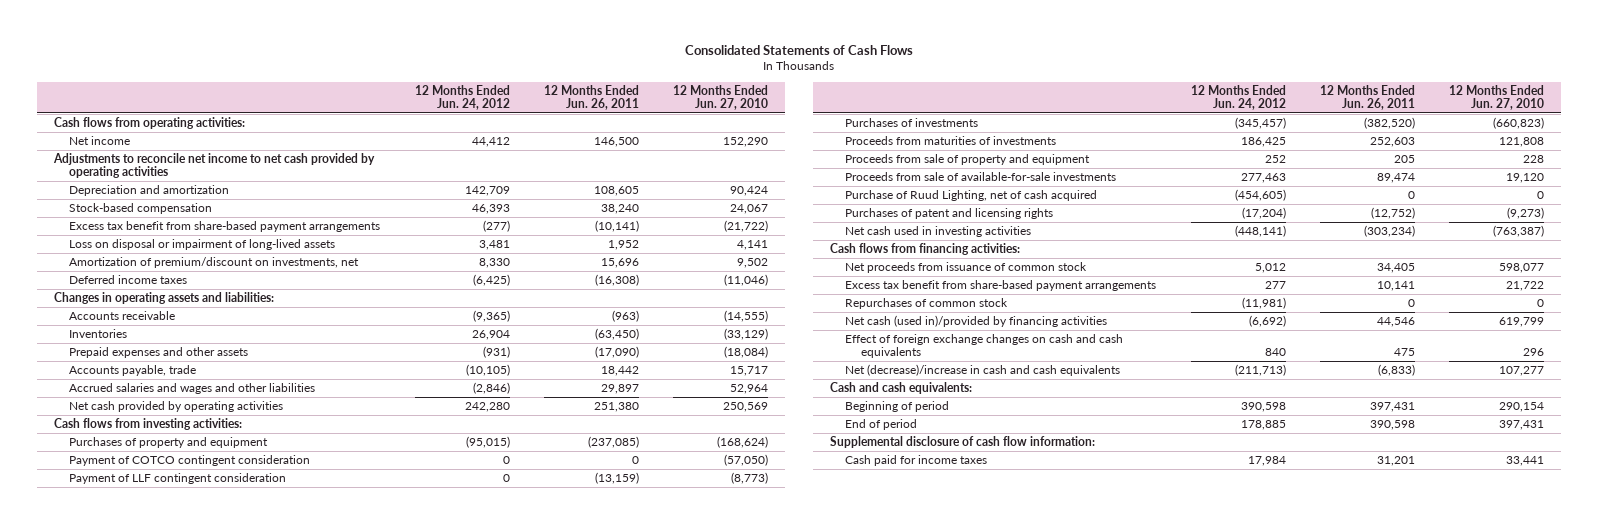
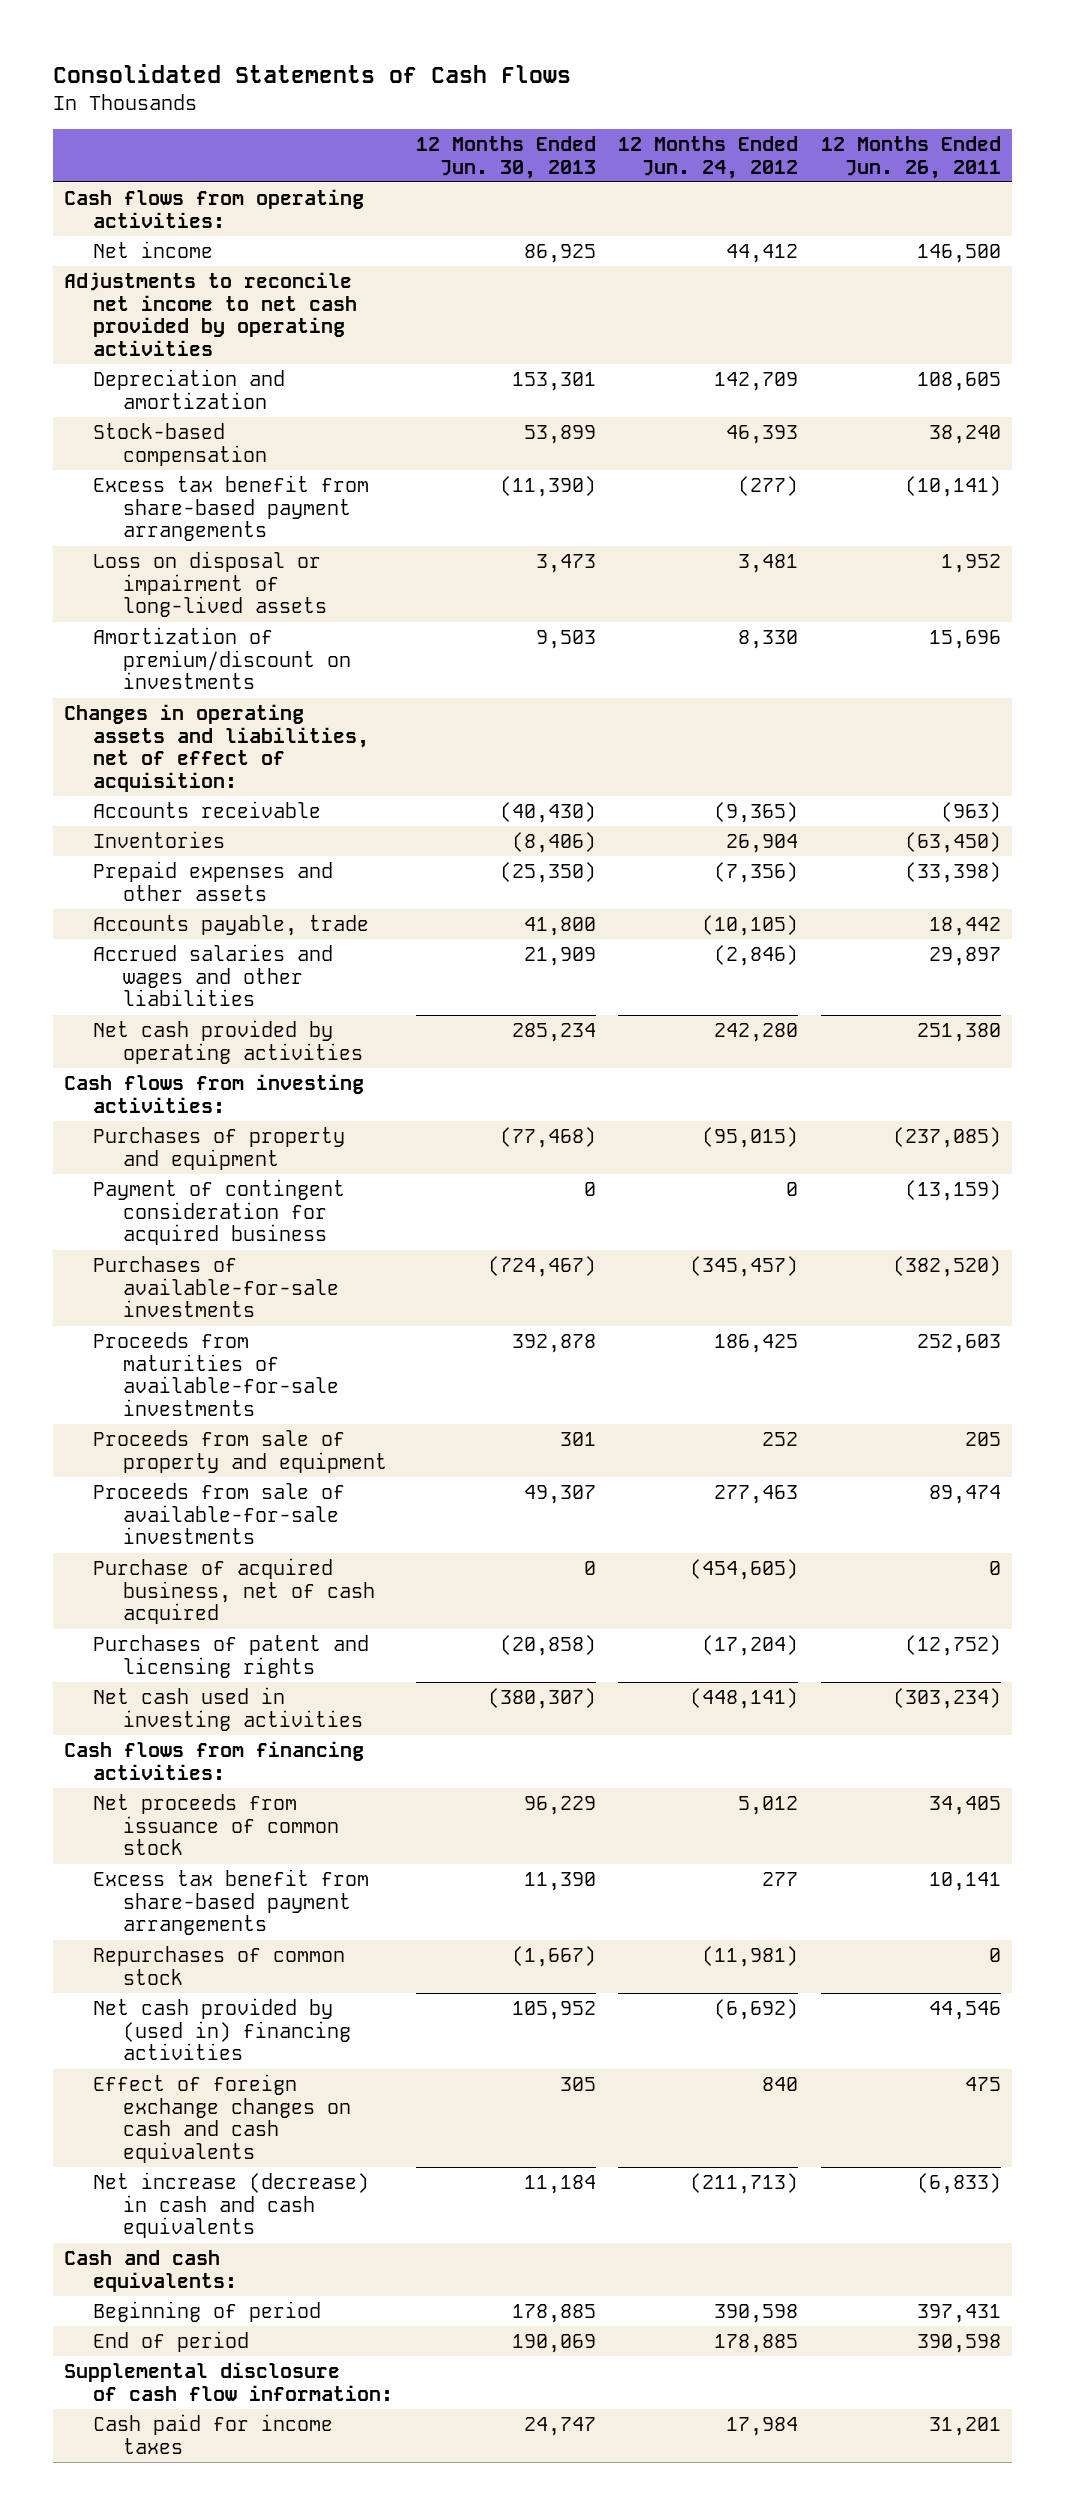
[672,84,768,111] 12 Months Ended Jun. 27, 2010 -> none
none -> [415,135,596,179] 12 Months Ended Jun. 30, 2013
[69,274,188,284] Deferred income taxes -> none
[69,256,360,268] Amortization of premium/discount on investments, net -> [93,626,351,690] Amortization of premium/discount on investments
[54,291,275,304] Changes in operating assets and liabilities: -> [63,703,370,793] Changes in operating assets and liabilities, net of effect of acquisition:
[482,345,510,358] (931) -> [714,861,799,883] (7,356)
[594,345,639,358] (17,090) -> [904,861,1001,883] (33,398)
[69,454,311,466] Payment of COTCO contingent consideration -> none
[69,472,287,484] Payment of LLF contingent consideration -> [93,1178,346,1246] Payment of contingent consideration for acquired business
[845,117,979,127] Purchases of investments -> [93,1255,339,1318] Purchases of available-for-sale investments
[845,135,1057,145] Proceeds from maturities of investments -> [93,1331,339,1417] Proceeds from maturities of available-for-sale investments
[845,189,1098,201] Purchase of Ruud Lighting, net of cash acquired -> [93,1557,375,1625] Purchase of acquired business, net of cash acquired
[845,314,1108,327] Net cash (used in)/provided by financing activities -> [93,1997,351,2061] Net cash provided by (used in) financing activities
[845,363,1121,376] Net (decrease)/increase in cash and cash equivalents -> [93,2171,370,2239] Net increase (decrease) in cash and cash equivalents

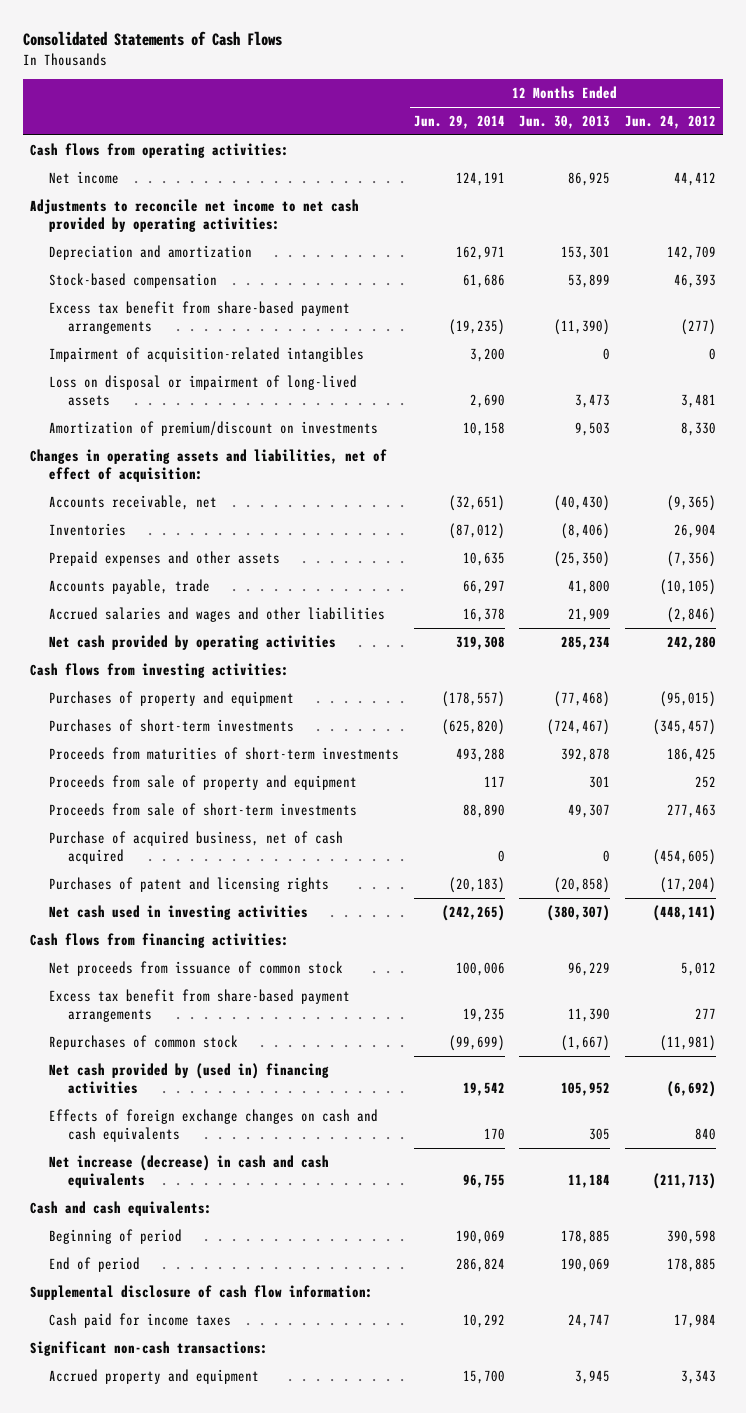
[820,135,1001,179] 12 Months Ended Jun. 26, 2011 -> none
none -> [413,115,505,130] Jun. 29, 2014
[63,271,358,357] Adjustments to reconcile net income to net cash provided by operating activities -> [30,198,360,232] Adjustments to reconcile net income to net cash provided by operating activities:
none -> [49,346,365,362] Impairment of acquisition-related intangibles
[93,800,322,818] Accounts receivable -> [49,494,218,510] Accounts receivable, net
[93,1178,346,1246] Payment of contingent consideration for acquired business -> none
[93,1255,339,1318] Purchases of available-for-sale investments -> [49,718,295,732] Purchases of short-term investments
[93,1331,339,1417] Proceeds from maturities of available-for-sale investments -> [49,746,400,760] Proceeds from maturities of short-term investments
[93,1482,346,1545] Proceeds from sale of available-for-sale investments -> [49,802,358,816] Proceeds from sale of short-term investments
[93,2073,351,2164] Effect of foreign exchange changes on cash and cash equivalents -> [49,1108,379,1142] Effects of foreign exchange changes on cash and cash equivalents
none -> [30,1340,269,1356] Significant non-cash transactions:
none -> [49,1368,260,1384] Accrued property and equipment

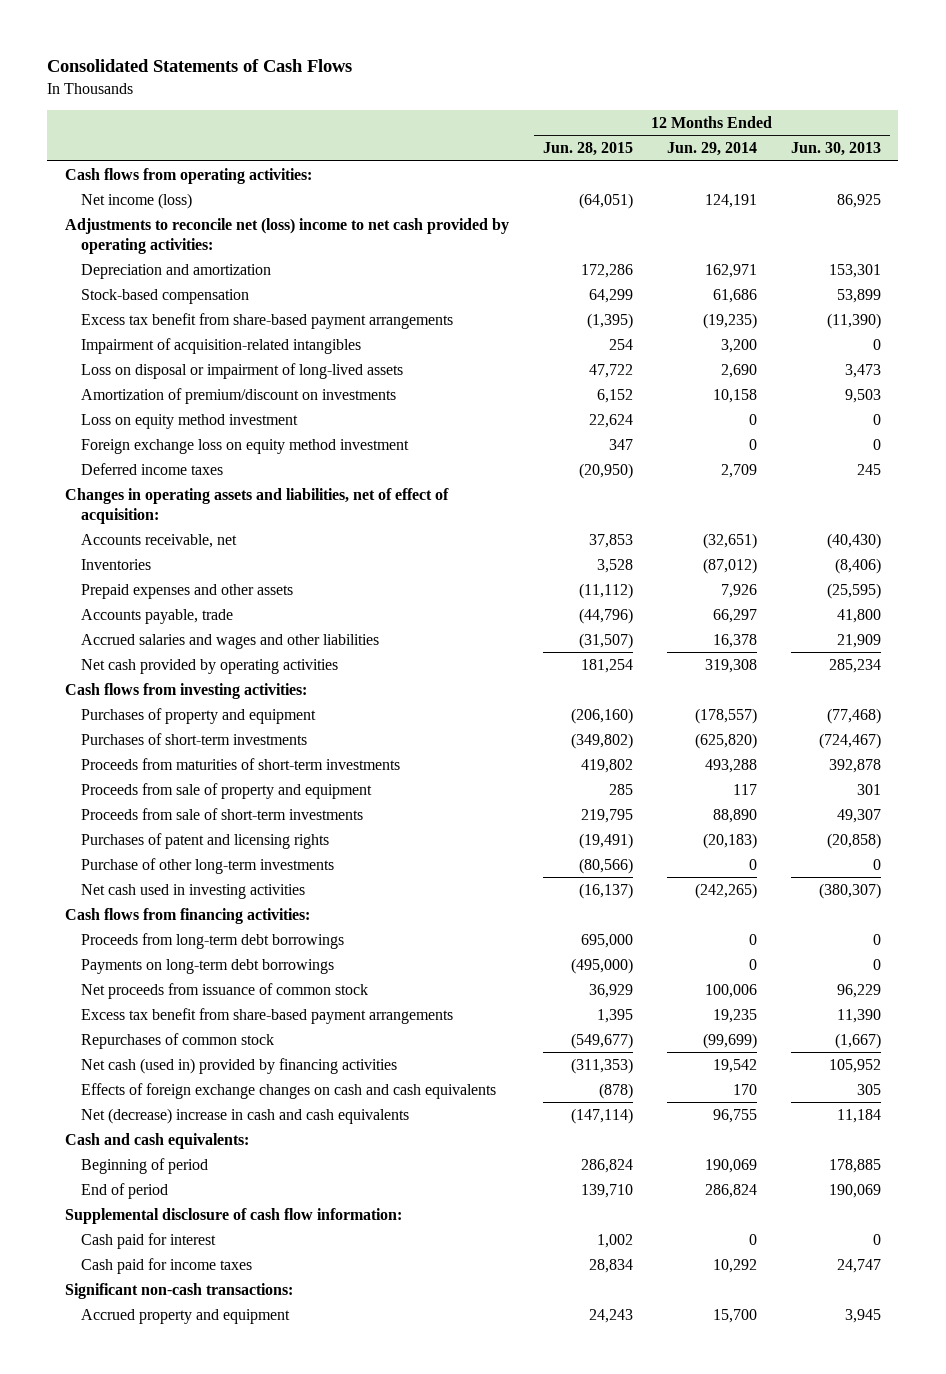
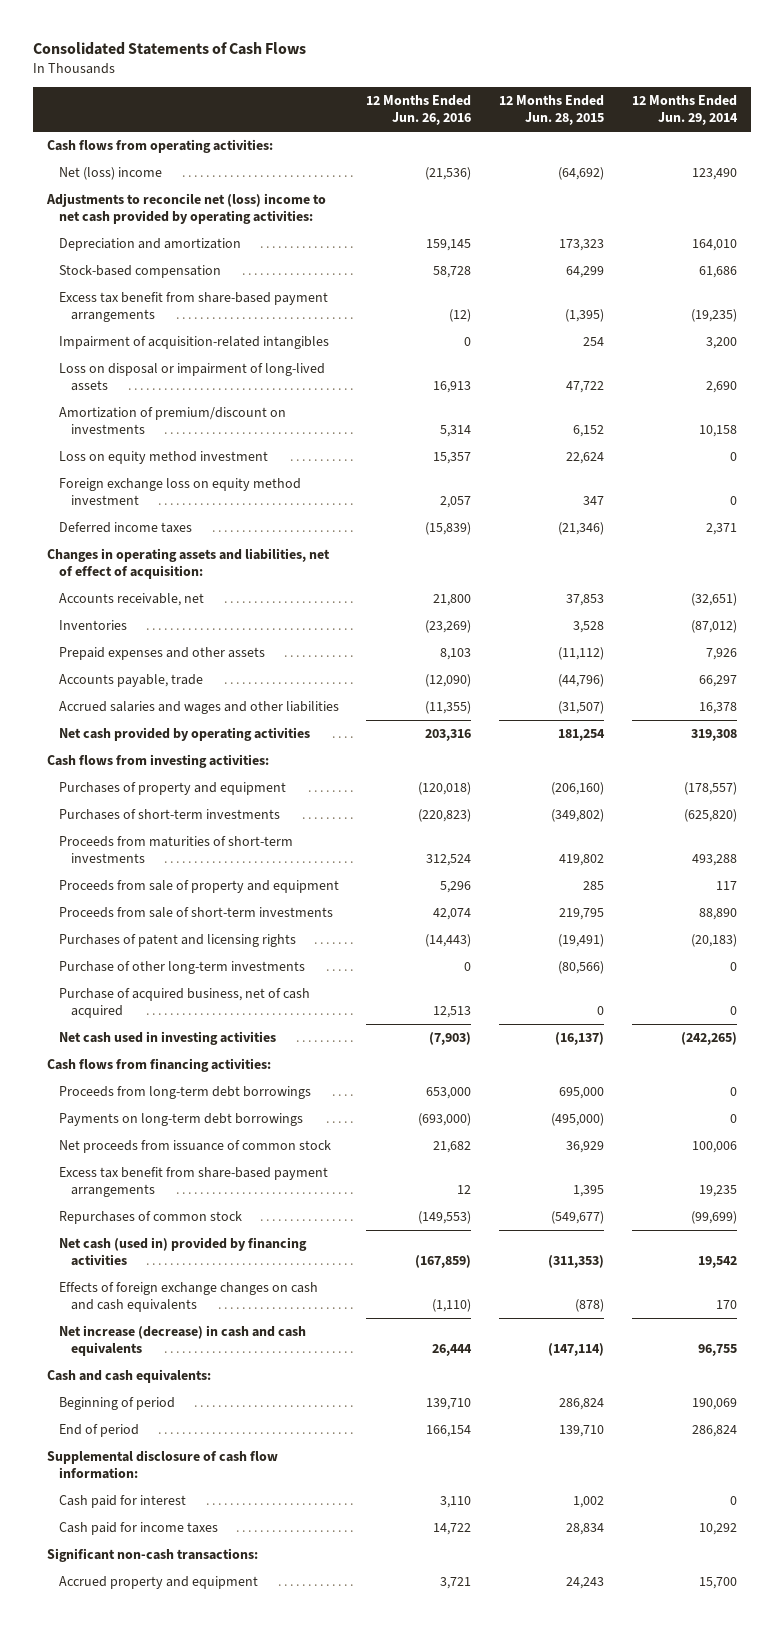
[791,142,882,157] Jun. 30, 2013 -> none
none -> [366,94,472,126] 12 Months Ended Jun. 26, 2016
[81,192,193,209] Net income (loss) -> [58,167,162,181] Net (loss) income
[578,192,633,209] (64,051) -> [558,167,605,181] (64,692)
[705,193,758,208] 124,191 -> [692,168,738,181] 123,490
[580,263,633,278] 172,286 -> [559,239,605,252] 173,323
[705,263,758,278] 162,971 -> [692,239,738,252] 164,010
[578,462,633,479] (20,950) -> [558,522,605,536] (21,346)
[721,463,758,478] 2,709 -> [706,523,738,536] 2,371
none -> [58,988,310,1019] Purchase of acquired business, net of cash acquired
[81,1107,410,1124] Net (decrease) increase in cash and cash equivalents -> [58,1325,306,1357] Net increase (decrease) in cash and cash equivalents

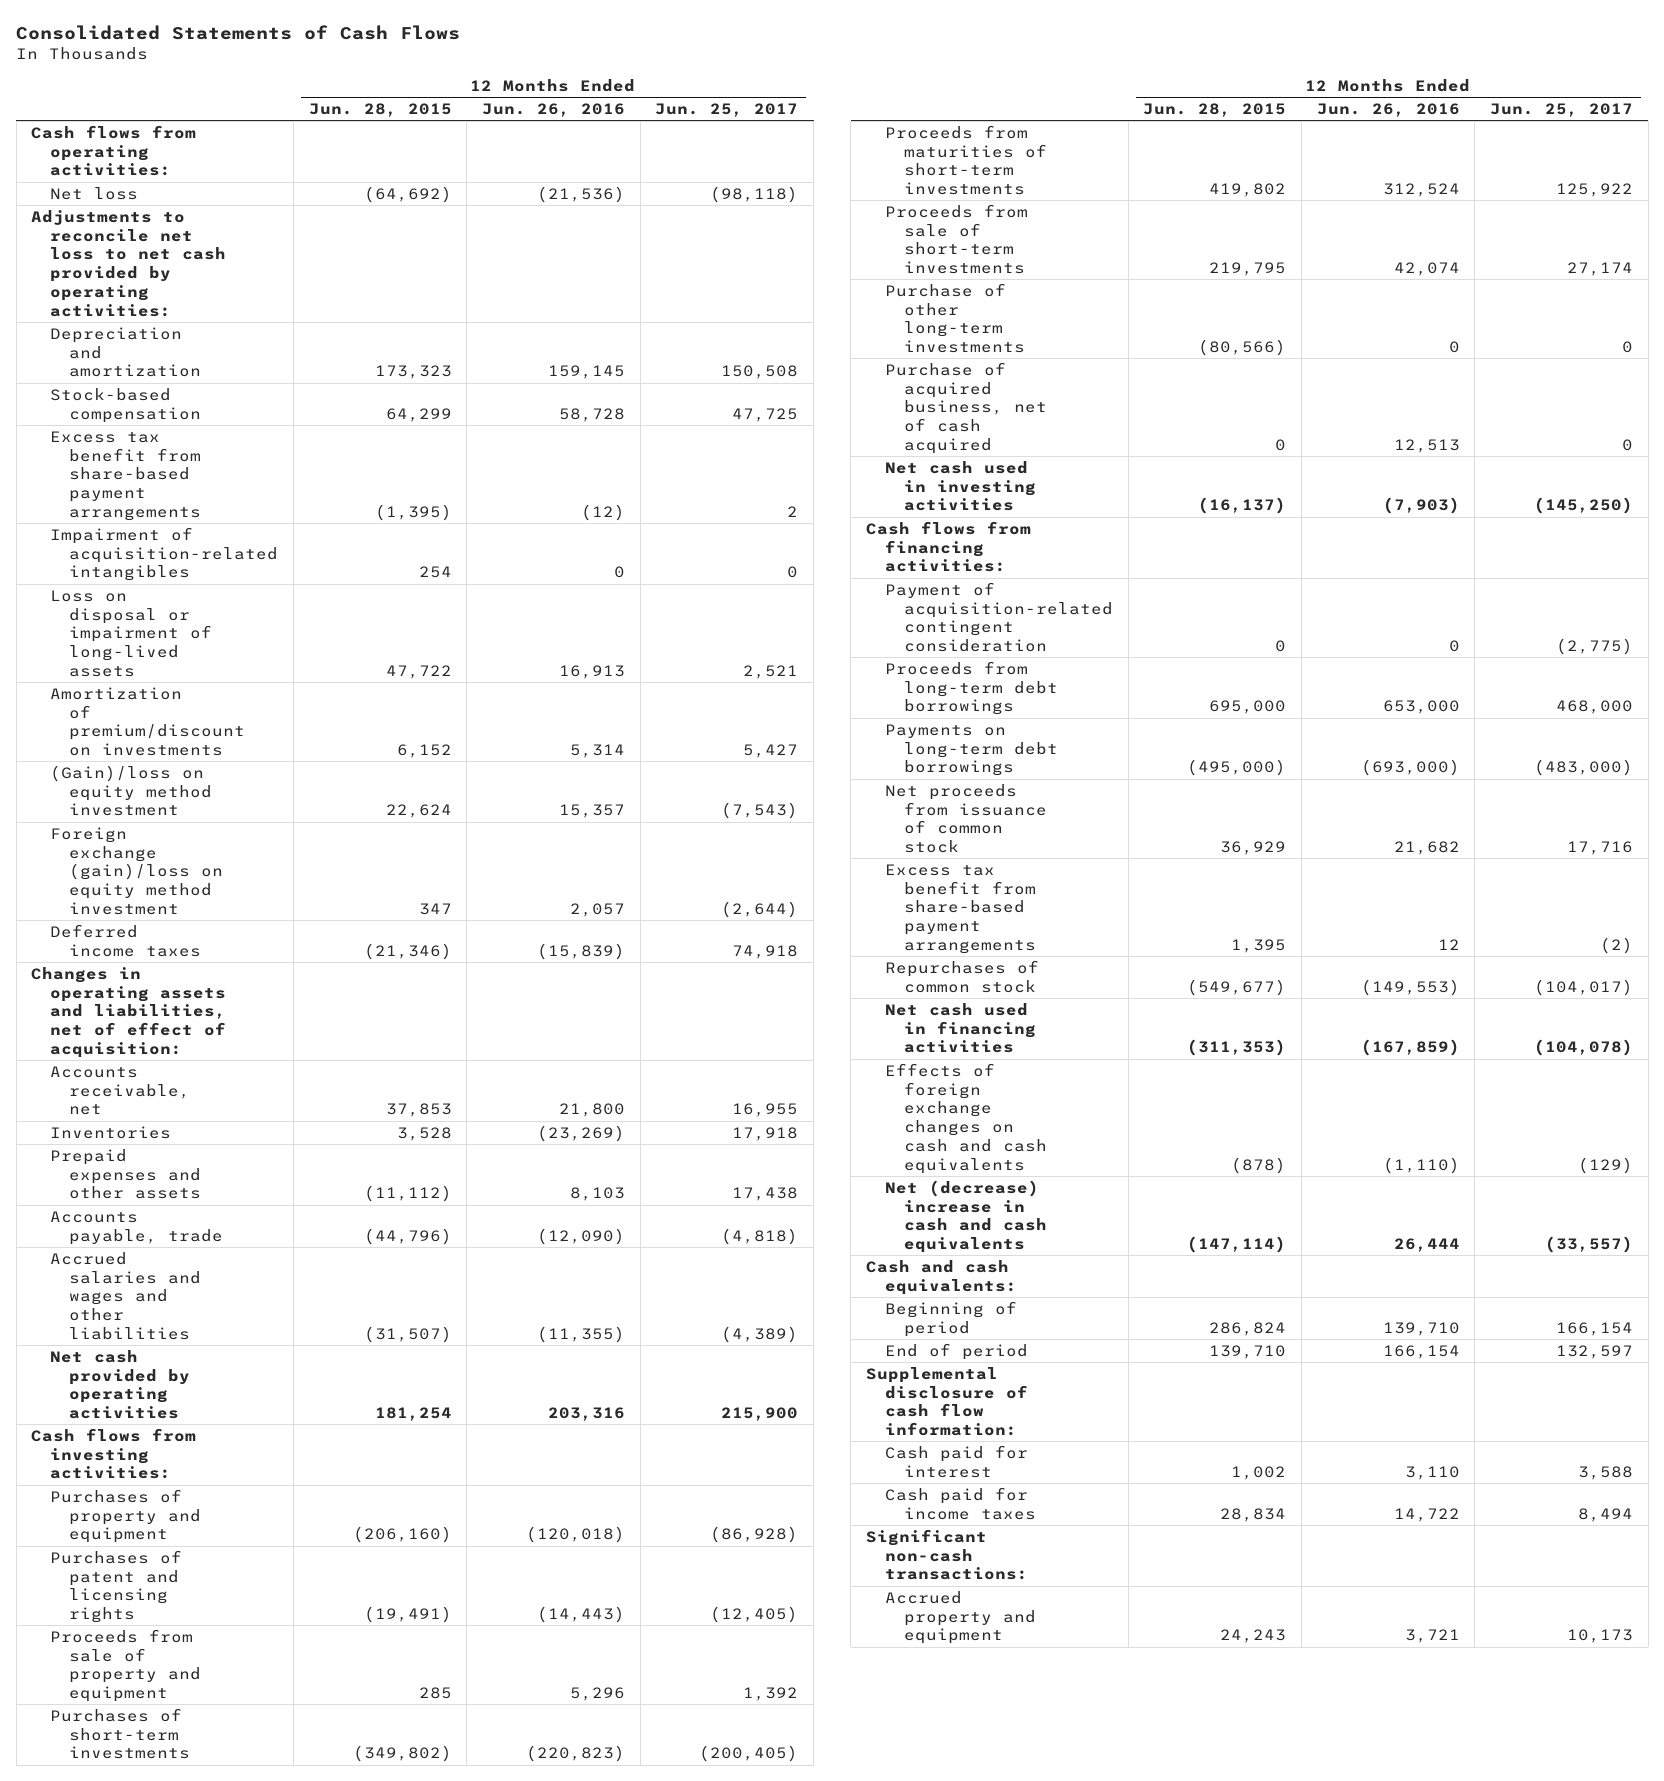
[632,94,739,126] 12 Months Ended Jun. 29, 2014 -> none
none -> [655,103,799,118] Jun. 25, 2017
[58,167,162,181] Net (loss) income -> [50,186,139,200] Net loss
[45,193,326,225] Adjustments to reconcile net (loss) income to net cash provided by operating activities: -> [31,209,227,317] Adjustments to reconcile net loss to net cash provided by operating activities:
[58,451,268,465] Loss on equity method investment -> [50,764,213,817] (Gain)/loss on equity method investment
[58,478,301,506] Foreign exchange loss on equity method investment -> [50,826,224,915] Foreign exchange (gain)/loss on equity method investment
[58,934,296,948] Purchases of patent and licensing rights -> [50,1549,183,1624] Purchases of patent and licensing rights
[58,880,339,894] Proceeds from sale of property and equipment -> [50,1628,202,1703] Proceeds from sale of property and equipment
none -> [884,581,1113,653] Payment of acquisition-related contingent consideration
[58,1237,307,1267] Net cash (used in) provided by financing activities -> [884,1002,1036,1054] Net cash used in financing activities
[58,1325,306,1357] Net increase (decrease) in cash and cash equivalents -> [884,1179,1047,1254] Net (decrease) increase in cash and cash equivalents

